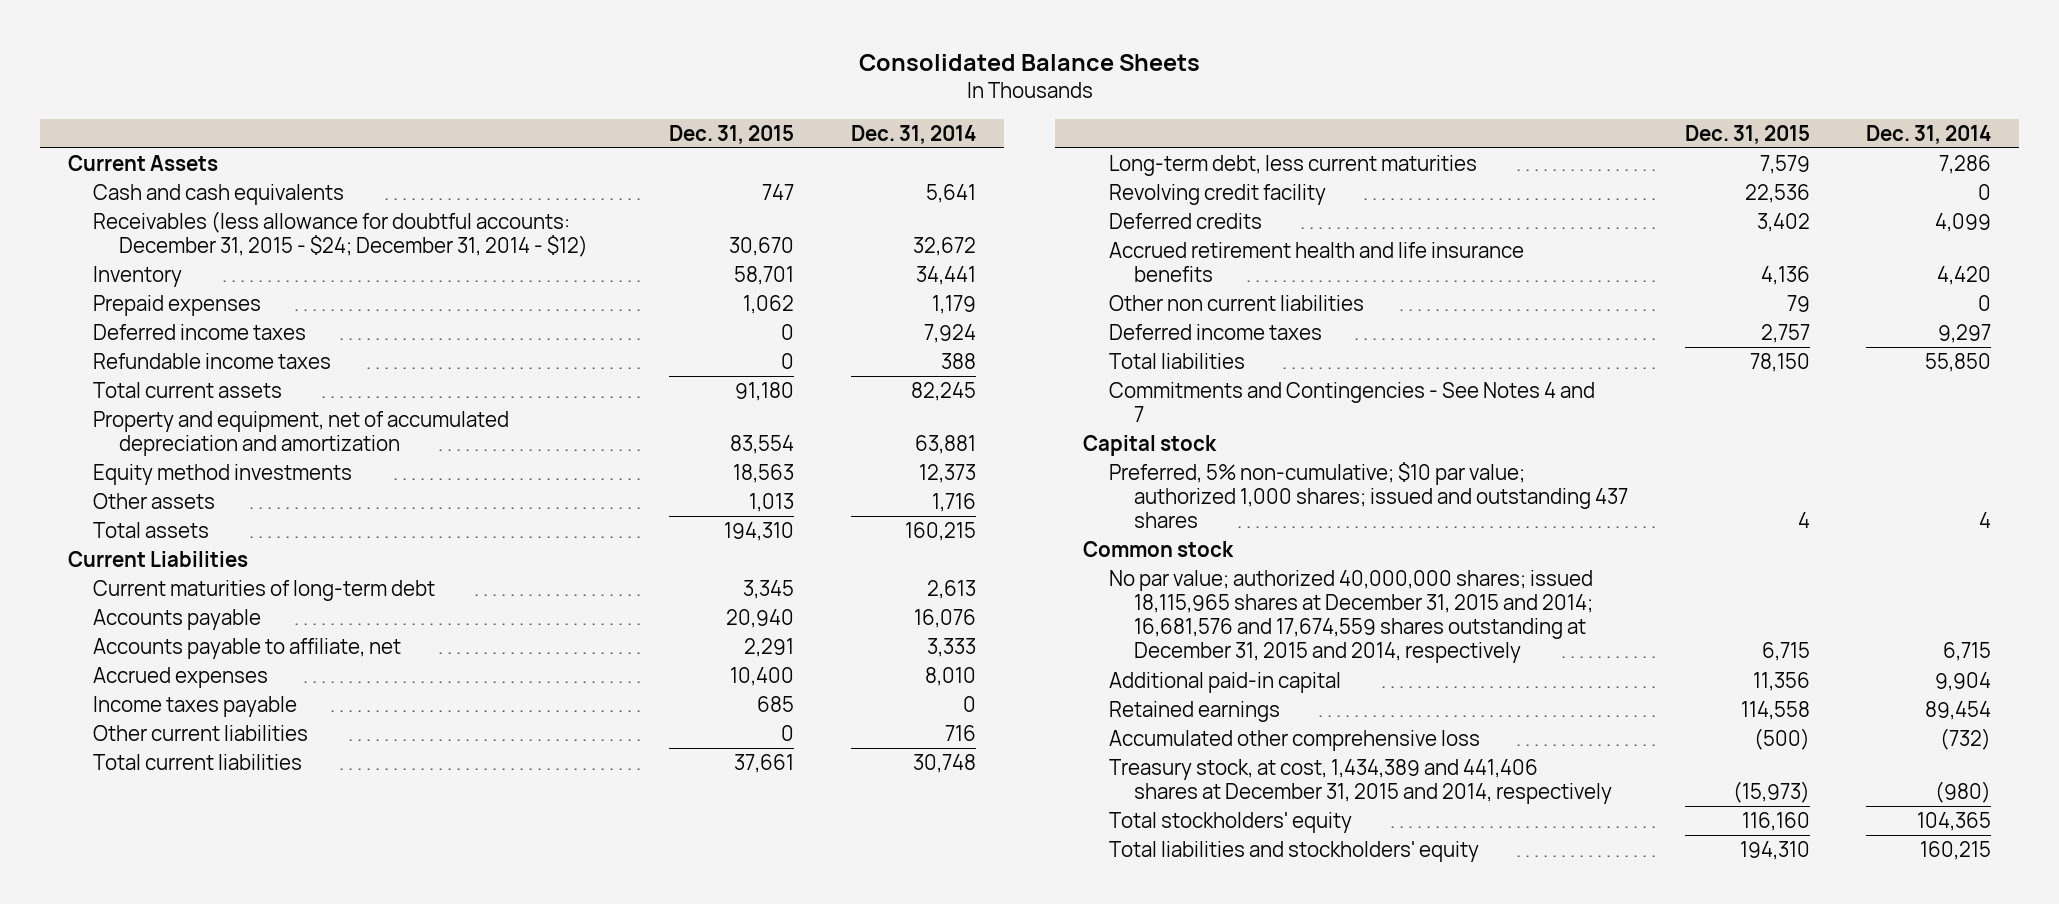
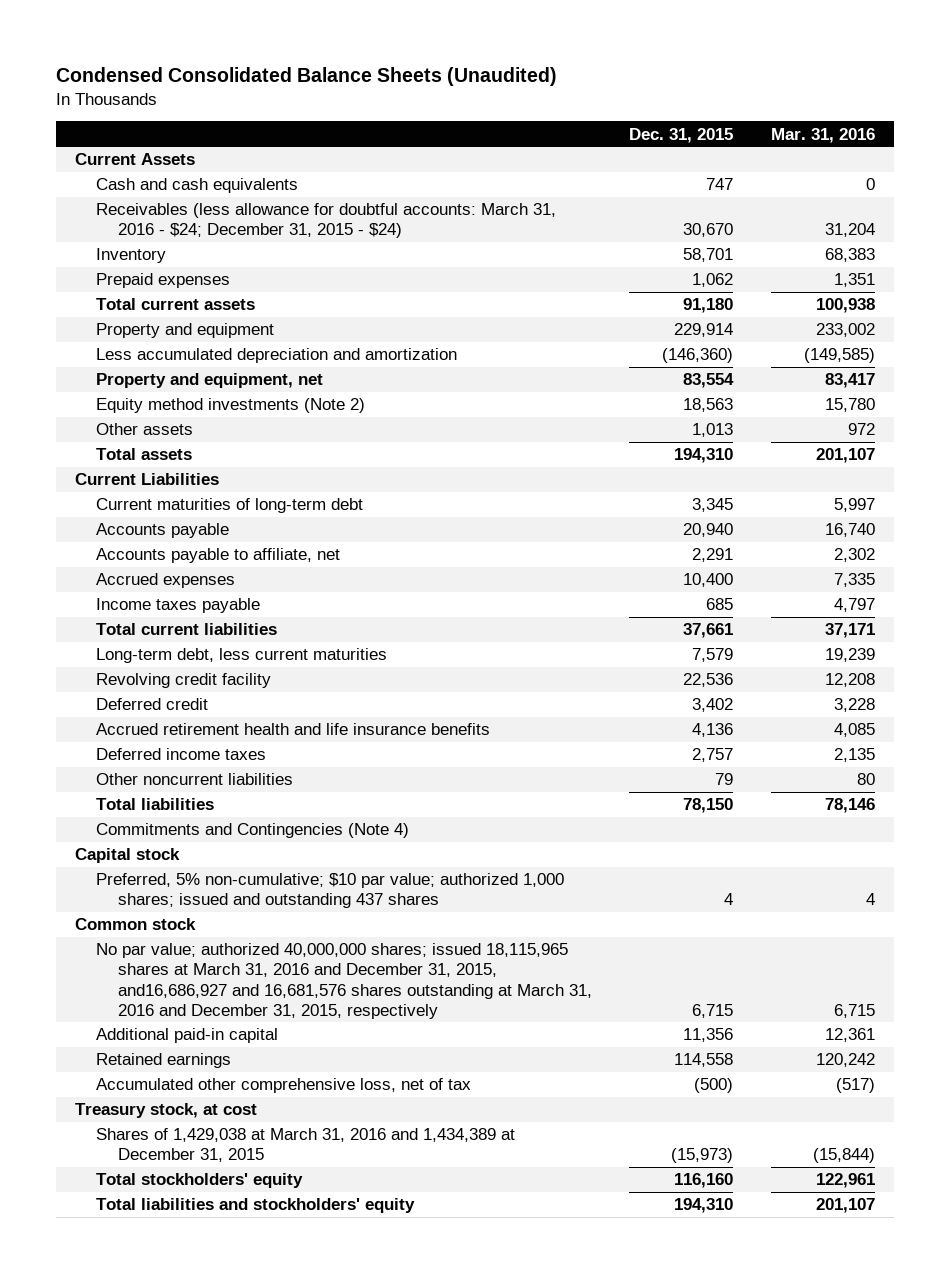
[858,54,1200,72] Consolidated Balance Sheets -> [55,67,557,87] Condensed Consolidated Balance Sheets (Unaudited)
[850,124,976,144] Dec. 31, 2014 -> none
none -> [770,127,875,143] Mar. 31, 2016
[93,210,588,258] Receivables (less allowance for doubtful accounts: December 31, 2015 - $24; December 31, 2014 - $12) -> [96,203,557,239] Receivables (less allowance for doubtful accounts: March 31, 2016 - $24; December 31, 2015 - $24)
[93,323,307,340] Deferred income taxes -> none
[93,352,332,369] Refundable income taxes -> none
none -> [96,323,275,339] Property and equipment
none -> [96,348,458,364] Less accumulated depreciation and amortization
[93,410,510,457] Property and equipment, net of accumulated depreciation and amortization -> [96,373,324,389] Property and equipment, net
[93,463,353,485] Equity method investments -> [96,398,366,414] Equity method investments (Note 2)
[93,724,309,741] Other current liabilities -> none
[1108,212,1262,229] Deferred credits -> [96,698,209,711] Deferred credit
[1108,294,1364,311] Other non current liabilities -> none
none -> [96,773,294,786] Other noncurrent liabilities
[1108,381,1595,423] Commitments and Contingencies - See Notes 4 and 7 -> [96,823,410,839] Commitments and Contingencies (Note 4)
[1108,569,1594,664] No par value; authorized 40,000,000 shares; issued 18,115,965 shares at December 31, 2015 and 2014; 16,681,576 and 17,674,559 shares outstanding at December 31, 2015 and 2014, respectively -> [96,943,592,1019] No par value; authorized 40,000,000 shares; issued 18,115,965 shares at March 31, 2016 and December 31, 2015, and16,686,927 and 16,681,576 shares outstanding at March 31, 2016 and December 31, 2015, respectively
[1108,729,1480,751] Accumulated other comprehensive loss -> [96,1078,472,1094] Accumulated other comprehensive loss, net of tax
none -> [74,1103,257,1119] Treasury stock, at cost
[1108,758,1613,805] Treasury stock, at cost, 1,434,389 and 441,406 shares at December 31, 2015 and 2014, respectively -> [96,1128,516,1163] Shares of 1,429,038 at March 31, 2016 and 1,434,389 at December 31, 2015

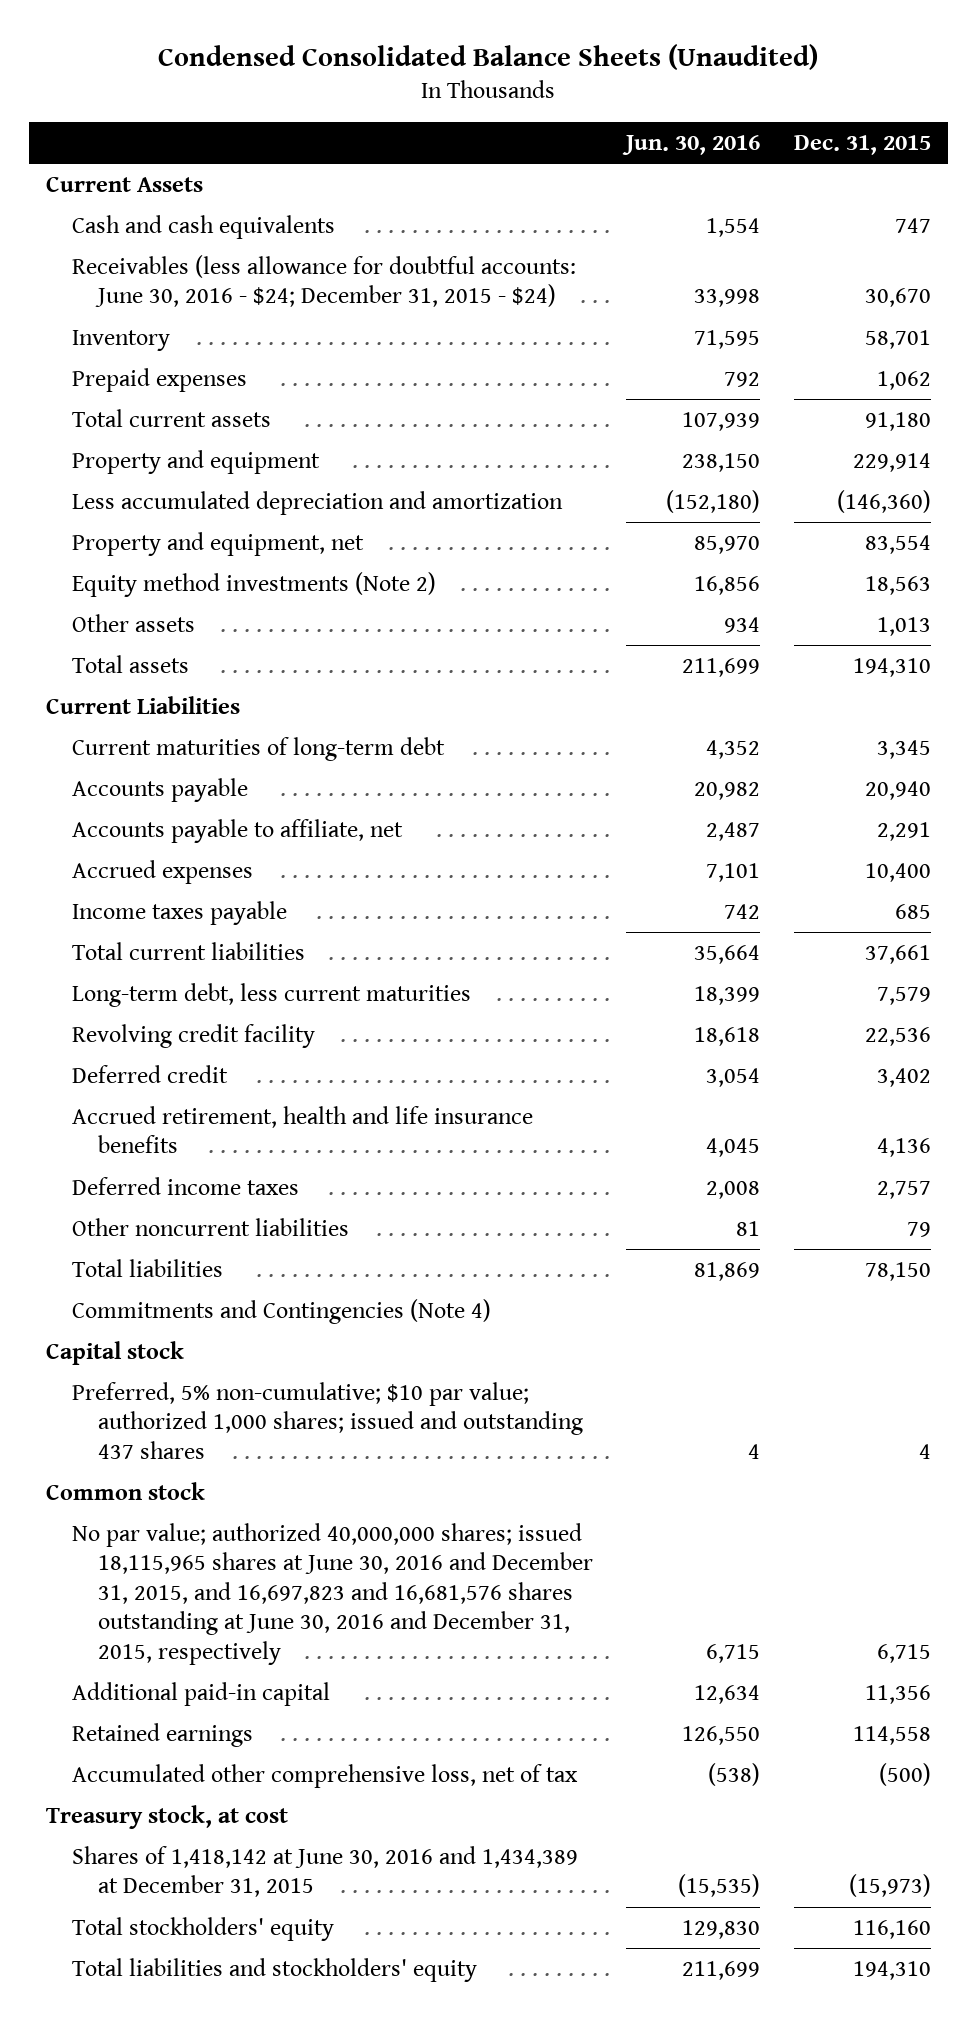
[770,127,875,143] Mar. 31, 2016 -> none
none -> [622,135,761,156] Jun. 30, 2016
[96,203,557,239] Receivables (less allowance for doubtful accounts: March 31, 2016 - $24; December 31, 2015 - $24) -> [71,255,576,308] Receivables (less allowance for doubtful accounts: June 30, 2016 - $24; December 31, 2015 - $24)
[96,723,491,736] Accrued retirement health and life insurance benefits -> [71,1106,533,1154] Accrued retirement, health and life insurance benefits
[96,943,592,1019] No par value; authorized 40,000,000 shares; issued 18,115,965 shares at March 31, 2016 and December 31, 2015, and16,686,927 and 16,681,576 shares outstanding at March 31, 2016 and December 31, 2015, respectively -> [71,1523,593,1665] No par value; authorized 40,000,000 shares; issued 18,115,965 shares at June 30, 2016 and December 31, 2015, and 16,697,823 and 16,681,576 shares outstanding at June 30, 2016 and December 31, 2015, respectively
[96,1128,516,1163] Shares of 1,429,038 at March 31, 2016 and 1,434,389 at December 31, 2015 -> [71,1846,578,1898] Shares of 1,418,142 at June 30, 2016 and 1,434,389 at December 31, 2015

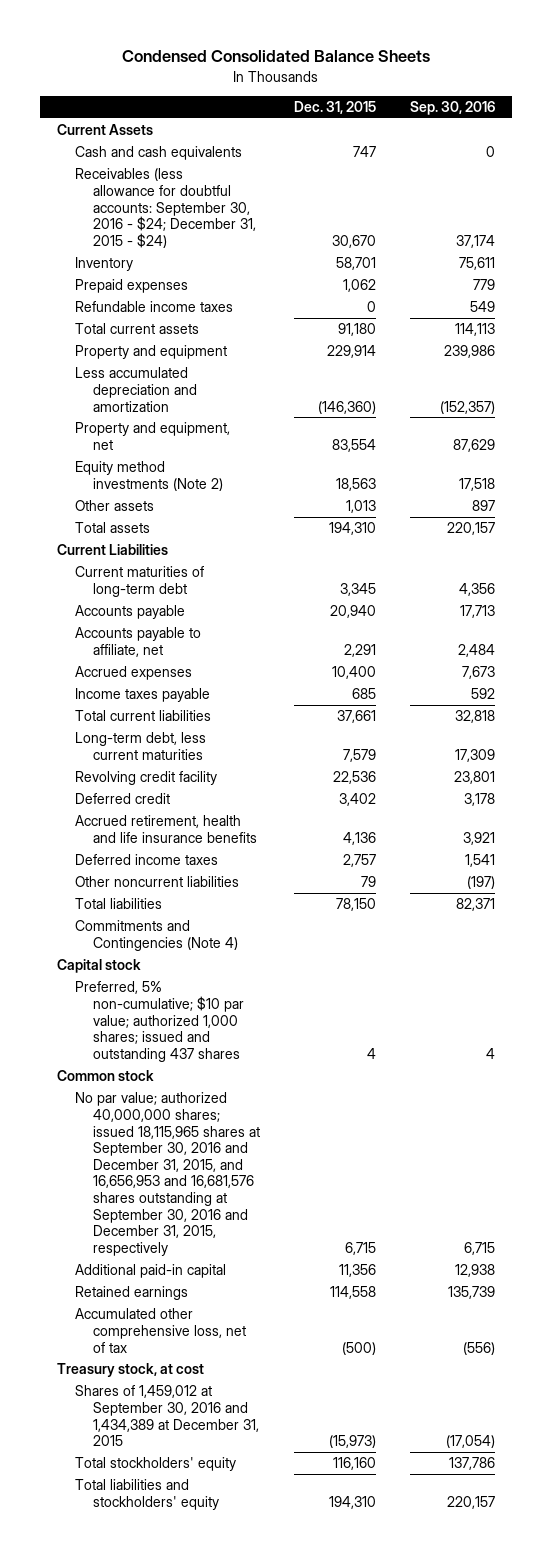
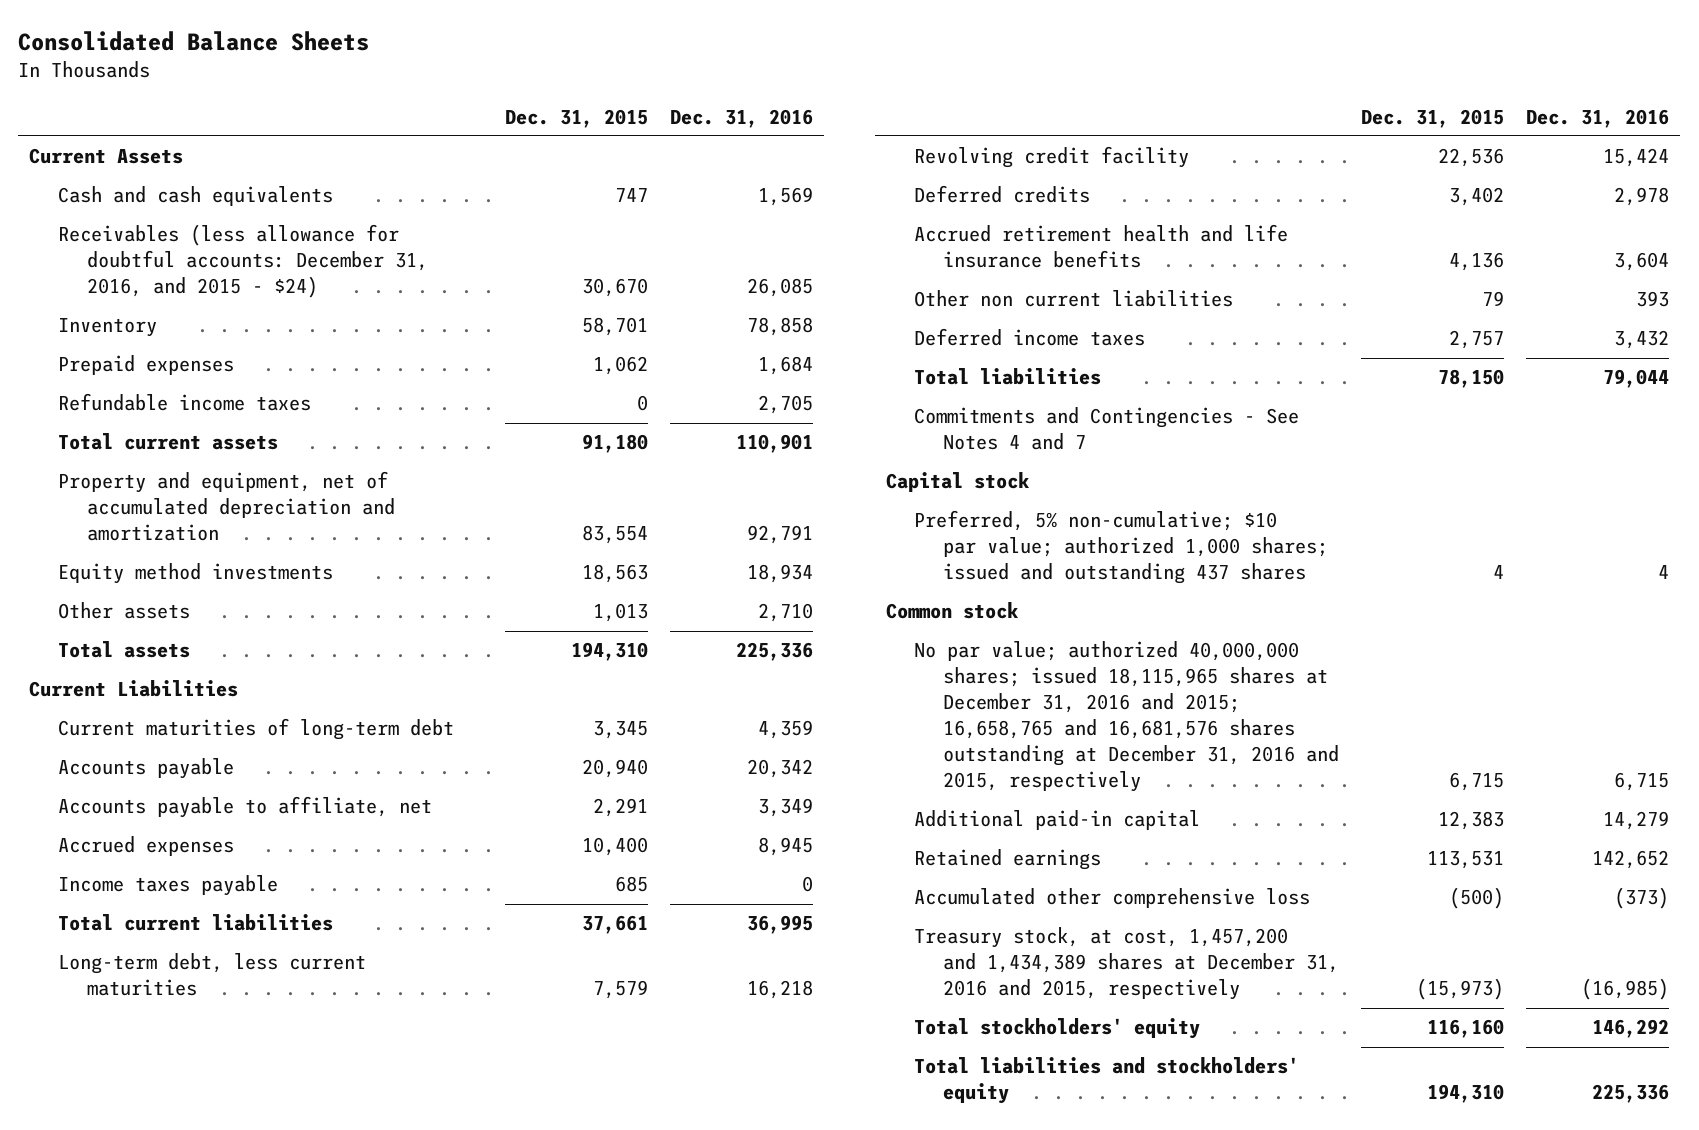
[122,50,431,63] Condensed Consolidated Balance Sheets -> [18,30,370,51] Consolidated Balance Sheets
[410,101,496,116] Sep. 30, 2016 -> none
none -> [670,108,814,128] Dec. 31, 2016
[75,168,257,248] Receivables (less allowance for doubtful accounts: September 30, 2016 - $24; December 31, 2015 - $24) -> [58,224,428,299] Receivables (less allowance for doubtful accounts: December 31, 2016, and 2015 - $24)
[75,345,228,360] Property and equipment -> none
[75,367,198,412] Less accumulated depreciation and amortization -> none
[75,422,231,450] Property and equipment, net -> [58,471,395,542] Property and equipment, net of accumulated depreciation and amortization
[75,461,224,491] Equity method investments (Note 2) -> [58,563,334,585] Equity method investments
[75,793,171,805] Deferred credit -> [914,185,1091,204] Deferred credits
[75,815,258,843] Accrued retirement, health and life insurance benefits -> [914,224,1289,269] Accrued retirement health and life insurance benefits
none -> [914,290,1234,308] Other non current liabilities
[75,876,240,888] Other noncurrent liabilities -> none
[75,920,239,951] Commitments and Contingencies (Note 4) -> [914,407,1300,451] Commitments and Contingencies - See Notes 4 and 7
[57,1363,205,1378] Treasury stock, at cost -> none
[75,1092,261,1257] No par value; authorized 40,000,000 shares; issued 18,115,965 shares at September 30, 2016 and December 31, 2015, and 16,656,953 and 16,681,576 shares outstanding at September 30, 2016 and December 31, 2015, respectively -> [914,641,1339,793] No par value; authorized 40,000,000 shares; issued 18,115,965 shares at December 31, 2016 and 2015; 16,658,765 and 16,681,576 shares outstanding at December 31, 2016 and 2015, respectively
[339,1264,377,1278] 11,356 -> [1438,811,1505,831] 12,383
[330,1286,377,1300] 114,558 -> [1427,851,1505,870] 113,531
[75,1308,247,1353] Accumulated other comprehensive loss, net of tax -> [914,888,1311,909] Accumulated other comprehensive loss
[75,1385,260,1447] Shares of 1,459,012 at September 30, 2016 and 1,434,389 at December 31, 2015 -> [914,927,1339,1001] Treasury stock, at cost, 1,457,200 and 1,434,389 shares at December 31, 2016 and 2015, respectively

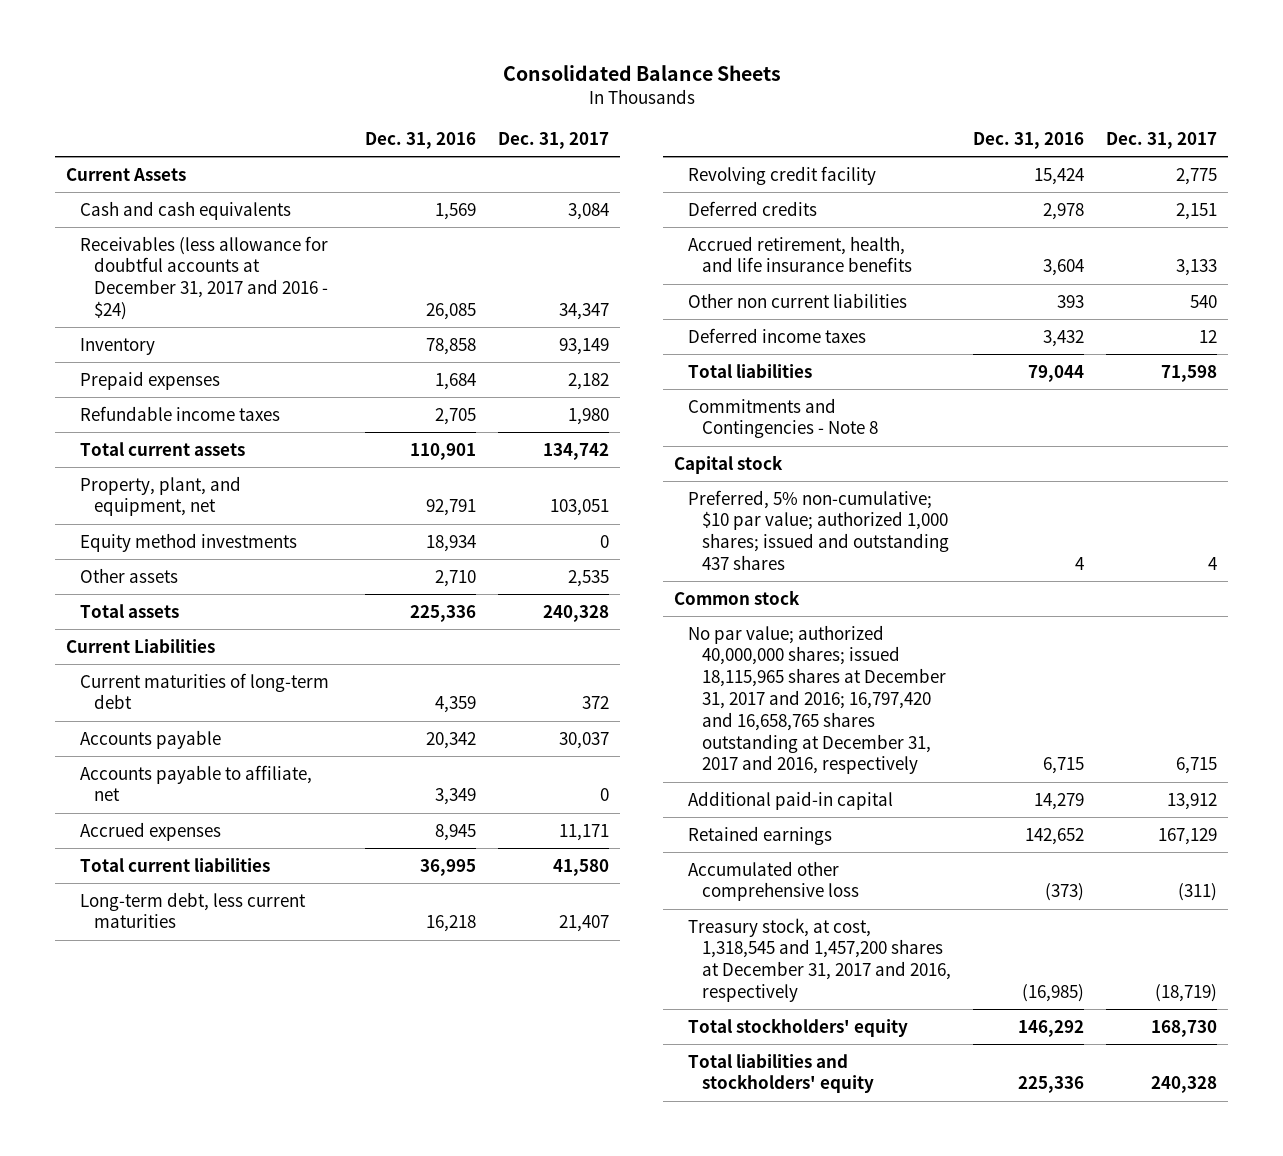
[504,108,648,128] Dec. 31, 2015 -> none
none -> [498,131,610,149] Dec. 31, 2017
[58,224,428,299] Receivables (less allowance for doubtful accounts: December 31, 2016, and 2015 - $24) -> [80,235,329,320] Receivables (less allowance for doubtful accounts at December 31, 2017 and 2016 - $24)
[58,471,395,542] Property and equipment, net of accumulated depreciation and amortization -> [80,475,242,517] Property, plant, and equipment, net
[58,875,279,897] Income taxes payable -> none
[914,224,1289,269] Accrued retirement health and life insurance benefits -> [687,235,913,273] Accrued retirement, health, and life insurance benefits
[914,407,1300,451] Commitments and Contingencies - See Notes 4 and 7 -> [687,397,879,439] Commitments and Contingencies - Note 8
[914,641,1339,793] No par value; authorized 40,000,000 shares; issued 18,115,965 shares at December 31, 2016 and 2015; 16,658,765 and 16,681,576 shares outstanding at December 31, 2016 and 2015, respectively -> [687,624,947,775] No par value; authorized 40,000,000 shares; issued 18,115,965 shares at December 31, 2017 and 2016; 16,797,420 and 16,658,765 shares outstanding at December 31, 2017 and 2016, respectively
[914,927,1339,1001] Treasury stock, at cost, 1,457,200 and 1,434,389 shares at December 31, 2016 and 2015, respectively -> [687,917,952,1002] Treasury stock, at cost, 1,318,545 and 1,457,200 shares at December 31, 2017 and 2016, respectively

